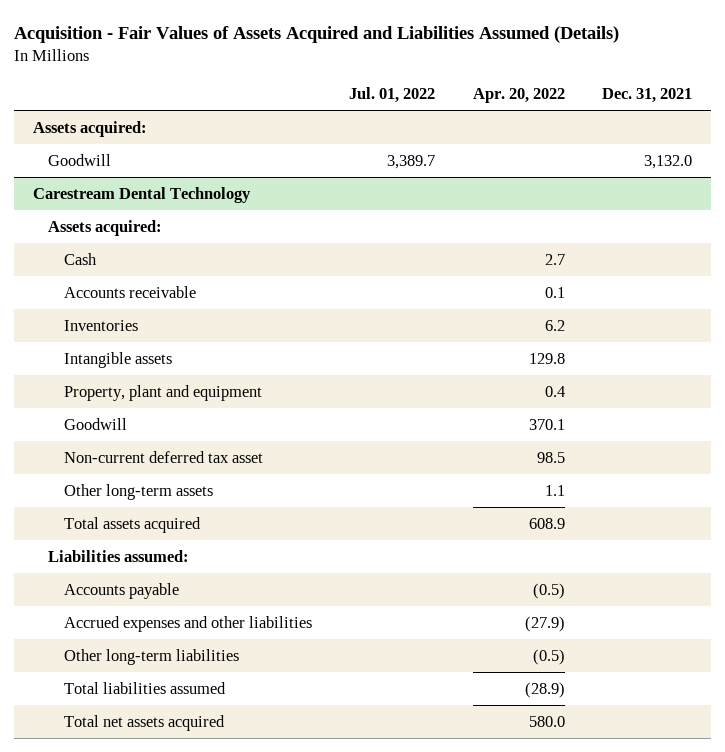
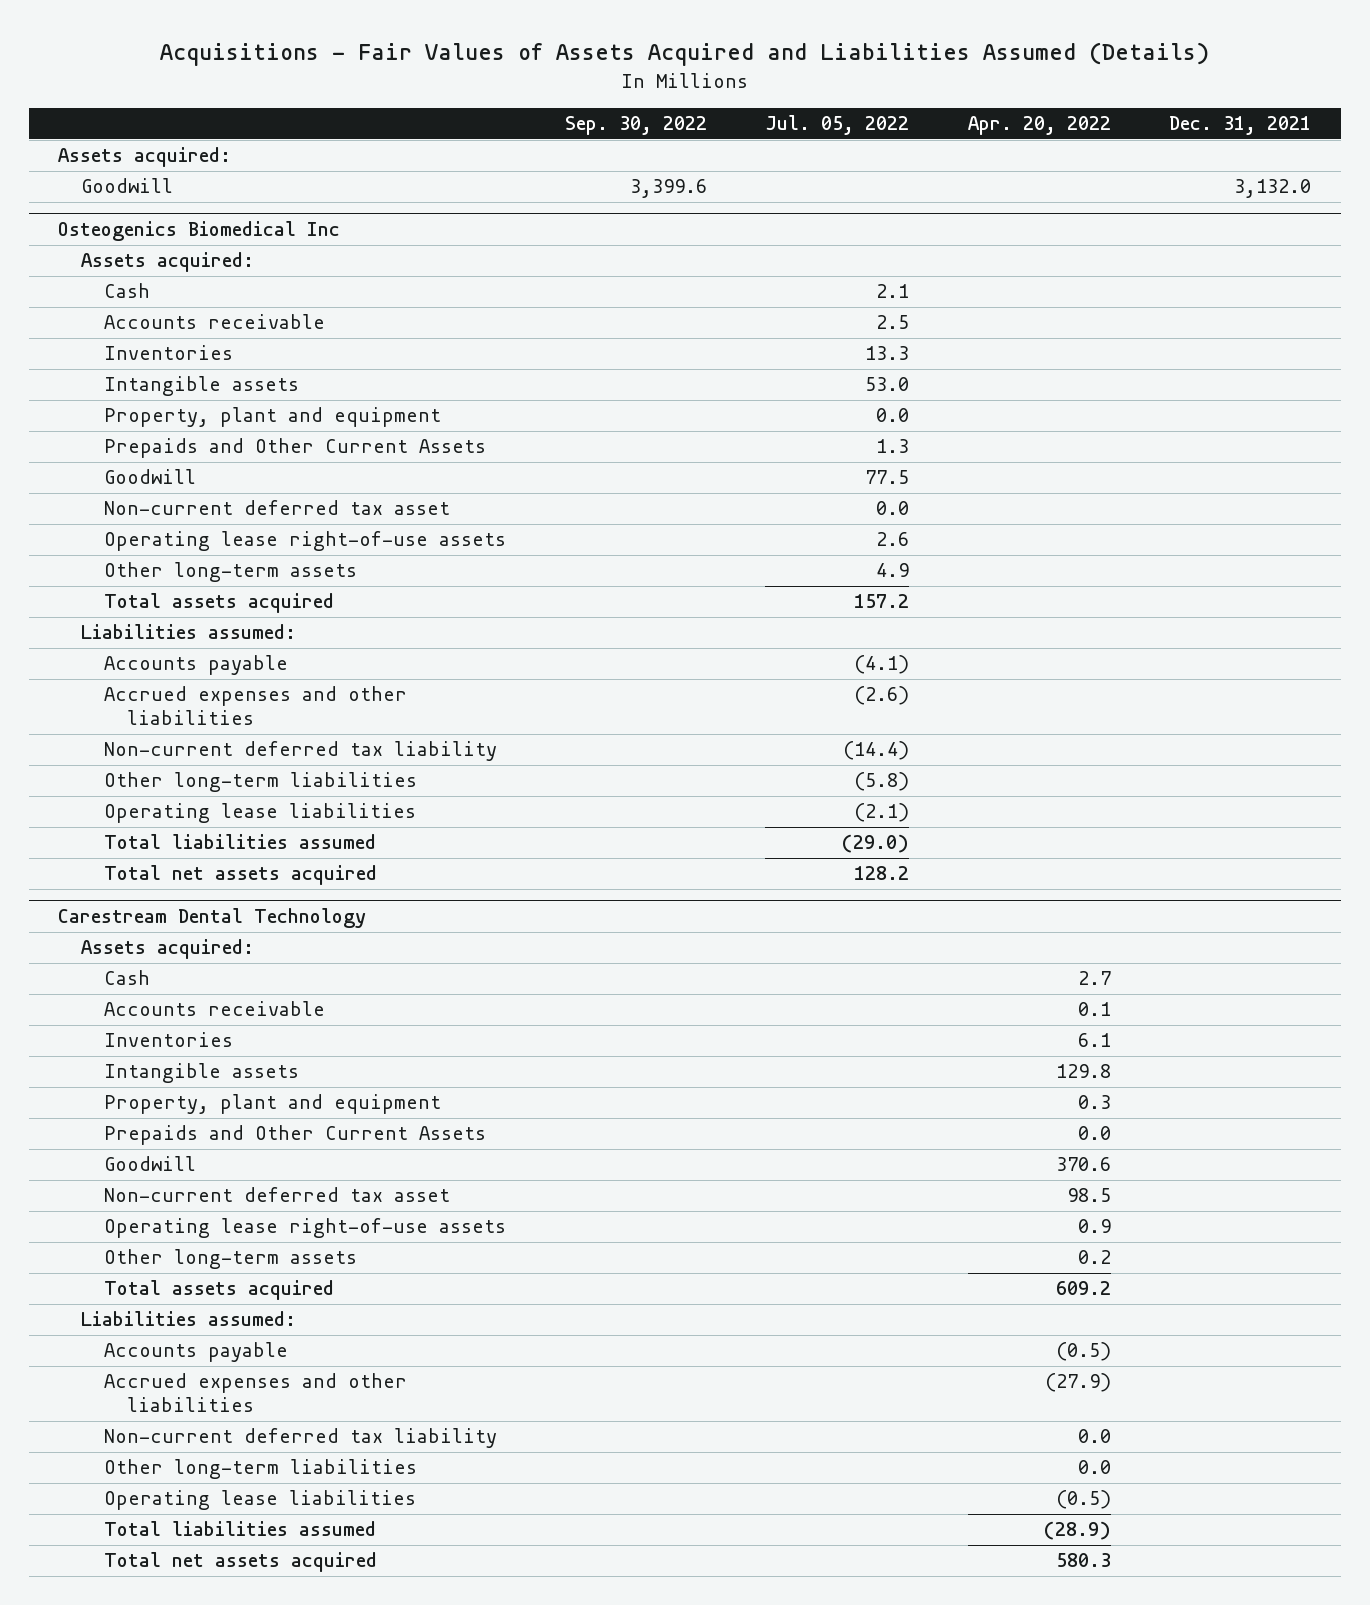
[13,26,619,44] Acquisition - Fair Values of Assets Acquired and Liabilities Assumed (Details) -> [159,42,1209,67] Acquisitions - Fair Values of Assets Acquired and Liabilities Assumed (Details)
[349,86,436,103] Jul. 01, 2022 -> none
none -> [564,116,707,136] Sep. 30, 2022
none -> [765,115,910,136] Jul. 05, 2022
none -> [58,221,341,242] Osteogenics Biomedical Inc
none -> [81,252,255,273] Assets acquired:
none -> [104,283,151,299] Cash
none -> [104,314,326,330] Accounts receivable
none -> [104,345,234,361] Inventories
none -> [104,376,300,397] Intangible assets
none -> [104,407,442,428] Property, plant and equipment
none -> [104,438,487,459] Prepaids and Other Current Assets
none -> [104,469,197,485] Goodwill
none -> [104,500,451,516] Non-current deferred tax asset
none -> [104,531,507,552] Operating lease right-of-use assets
none -> [104,562,358,583] Other long-term assets
none -> [104,593,335,614] Total assets acquired
none -> [81,624,297,640] Liabilities assumed:
none -> [104,655,289,676] Accounts payable
none -> [104,686,408,726] Accrued expenses and other liabilities
none -> [104,741,498,762] Non-current deferred tax liability
none -> [104,772,418,793] Other long-term liabilities
none -> [104,803,417,824] Operating lease liabilities
none -> [104,834,377,850] Total liabilities assumed
none -> [104,865,378,886] Total net assets acquired
[544,319,565,331] 6.2 -> [1077,1033,1111,1048] 6.1
[544,385,565,397] 0.4 -> [1077,1095,1111,1110] 0.3
none -> [104,1125,487,1146] Prepaids and Other Current Assets
[528,418,565,430] 370.1 -> [1055,1157,1111,1172] 370.6
none -> [104,1218,507,1239] Operating lease right-of-use assets
[544,484,565,496] 1.1 -> [1077,1250,1111,1265] 0.2
[528,517,565,529] 608.9 -> [1055,1281,1111,1296] 609.2
none -> [104,1428,498,1449] Non-current deferred tax liability
[532,648,565,665] (0.5) -> [1077,1460,1111,1475] 0.0
none -> [104,1490,417,1511] Operating lease liabilities
[528,715,565,727] 580.0 -> [1055,1553,1111,1568] 580.3

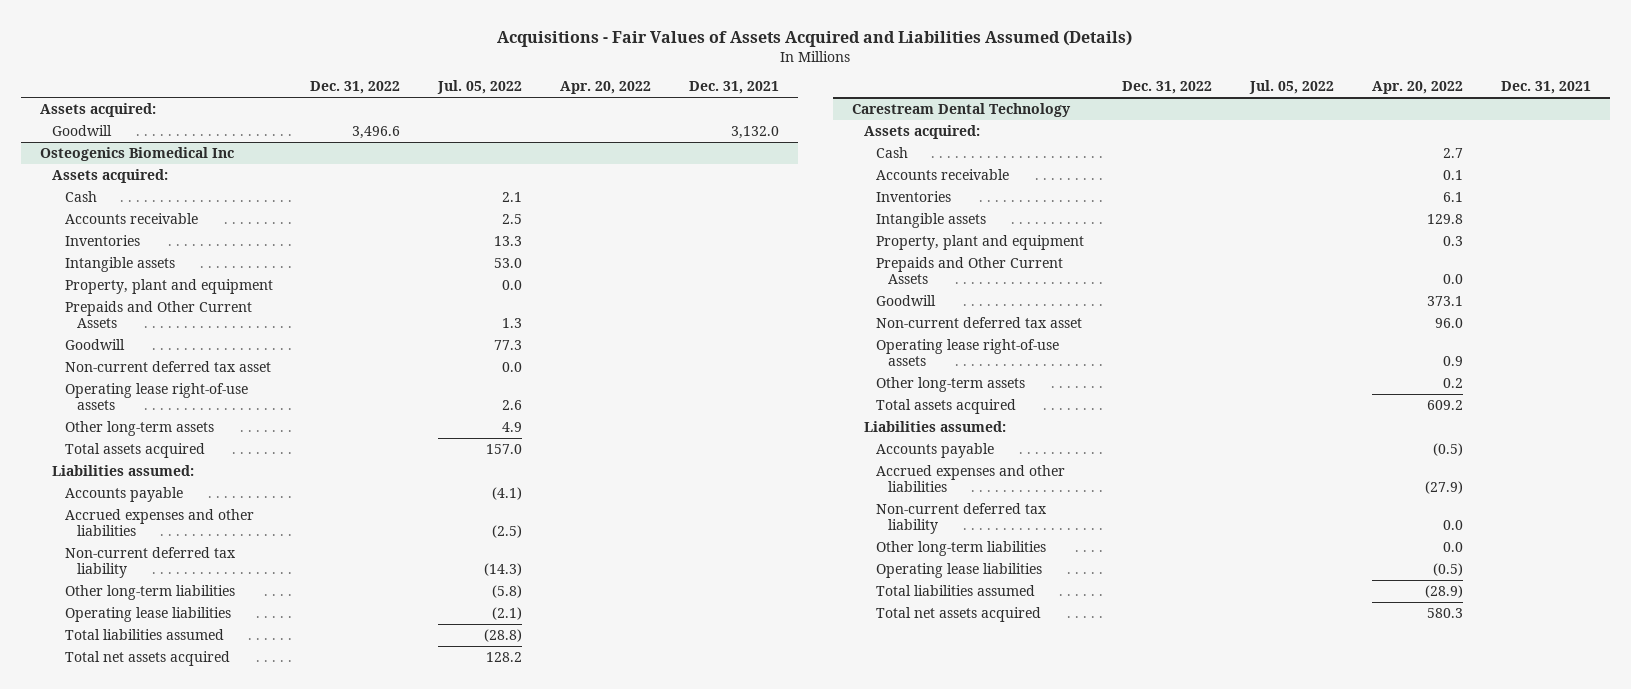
[564,116,707,136] Sep. 30, 2022 -> none
none -> [310,81,401,95] Dec. 31, 2022
[865,470,910,485] 77.5 -> [494,339,523,350] 77.3
[854,594,910,609] 157.2 -> [486,443,523,454] 157.0
[854,686,910,706] (2.6) -> [492,525,523,539] (2.5)
[843,741,910,761] (14.4) -> [484,563,523,577] (14.3)
[842,834,910,854] (29.0) -> [484,628,523,642] (28.8)
[1055,1157,1111,1172] 370.6 -> [1426,295,1463,306] 373.1
[1066,1188,1111,1203] 98.5 -> [1434,317,1463,328] 96.0

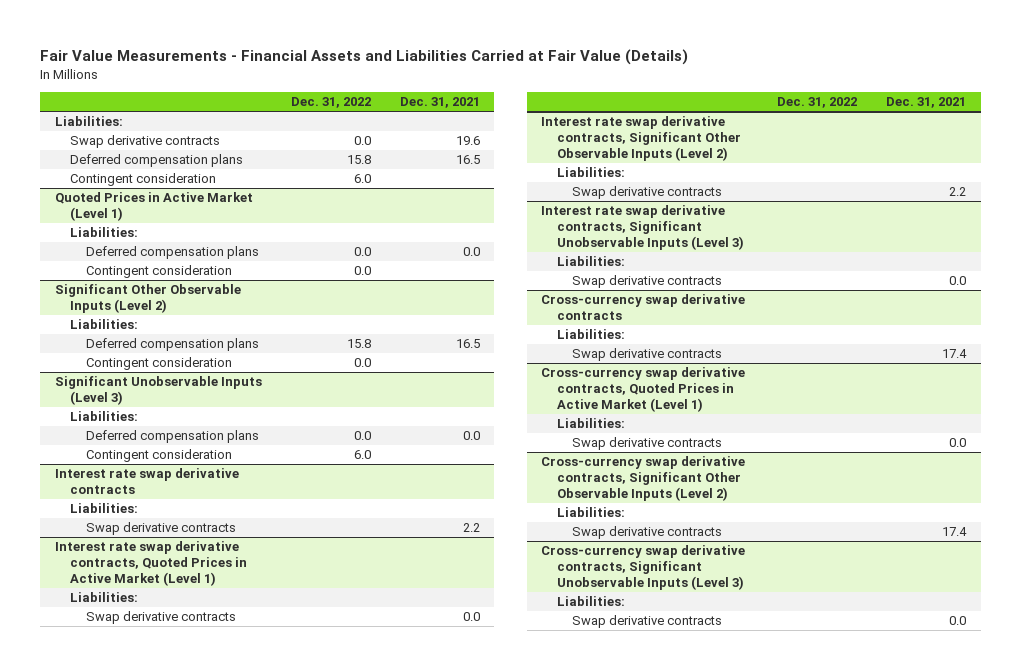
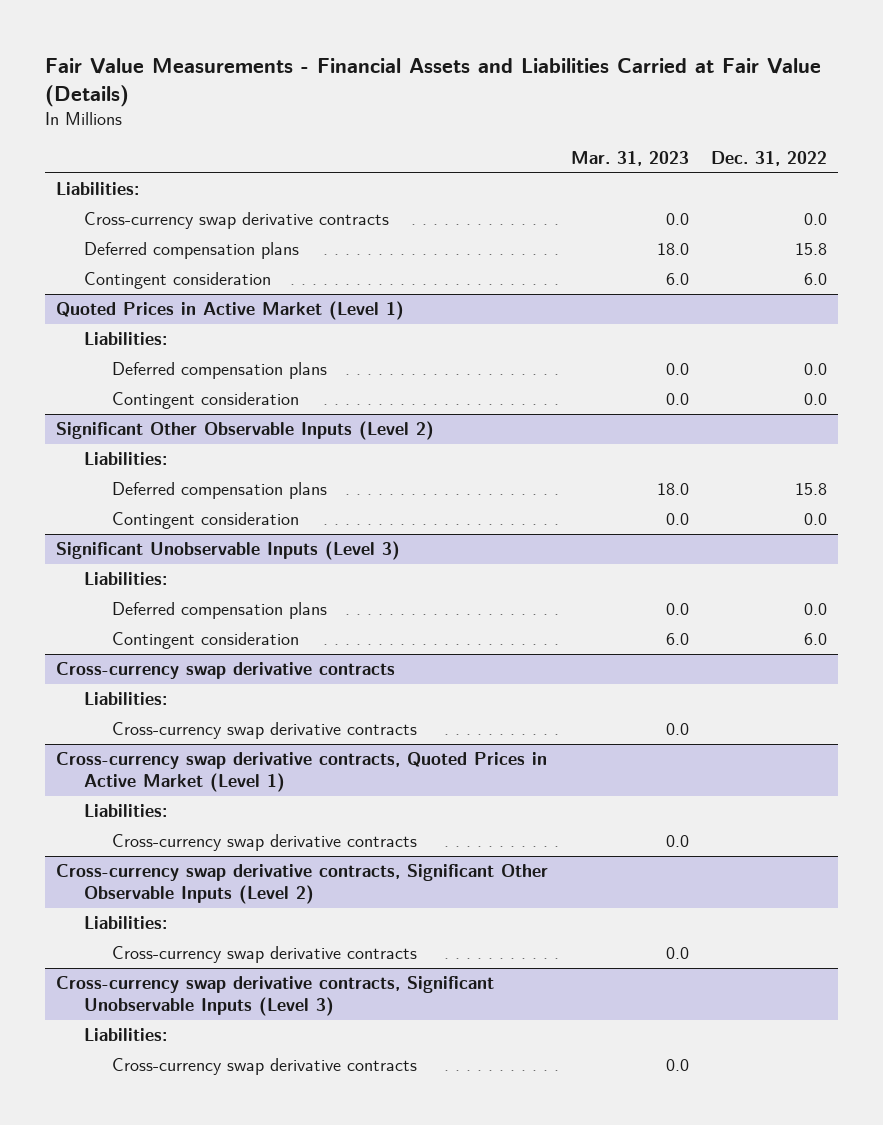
[399,97,480,109] Dec. 31, 2021 -> none
none -> [570,151,689,167] Mar. 31, 2023
[70,135,221,149] Swap derivative contracts -> [84,212,390,230] Cross-currency swap derivative contracts
[54,468,239,495] Interest rate swap derivative contracts -> none
[70,503,139,514] Liabilities: -> none
[85,522,236,536] Swap derivative contracts -> none
[54,541,248,587] Interest rate swap derivative contracts, Quoted Prices in Active Market (Level 1) -> none
[70,592,139,603] Liabilities: -> none
[85,611,236,625] Swap derivative contracts -> none
[541,116,741,162] Interest rate swap derivative contracts, Significant Other Observable Inputs (Level 2) -> none
[556,167,625,178] Liabilities: -> none
[572,186,723,200] Swap derivative contracts -> none
[541,205,744,251] Interest rate swap derivative contracts, Significant Unobservable Inputs (Level 3) -> none
[556,256,625,267] Liabilities: -> none
[572,275,723,289] Swap derivative contracts -> none
[572,348,723,362] Swap derivative contracts -> [112,722,418,740] Cross-currency swap derivative contracts
[572,437,723,451] Swap derivative contracts -> [112,834,418,852] Cross-currency swap derivative contracts
[572,526,723,540] Swap derivative contracts -> [112,946,418,964] Cross-currency swap derivative contracts
[572,615,723,629] Swap derivative contracts -> [112,1058,418,1076] Cross-currency swap derivative contracts

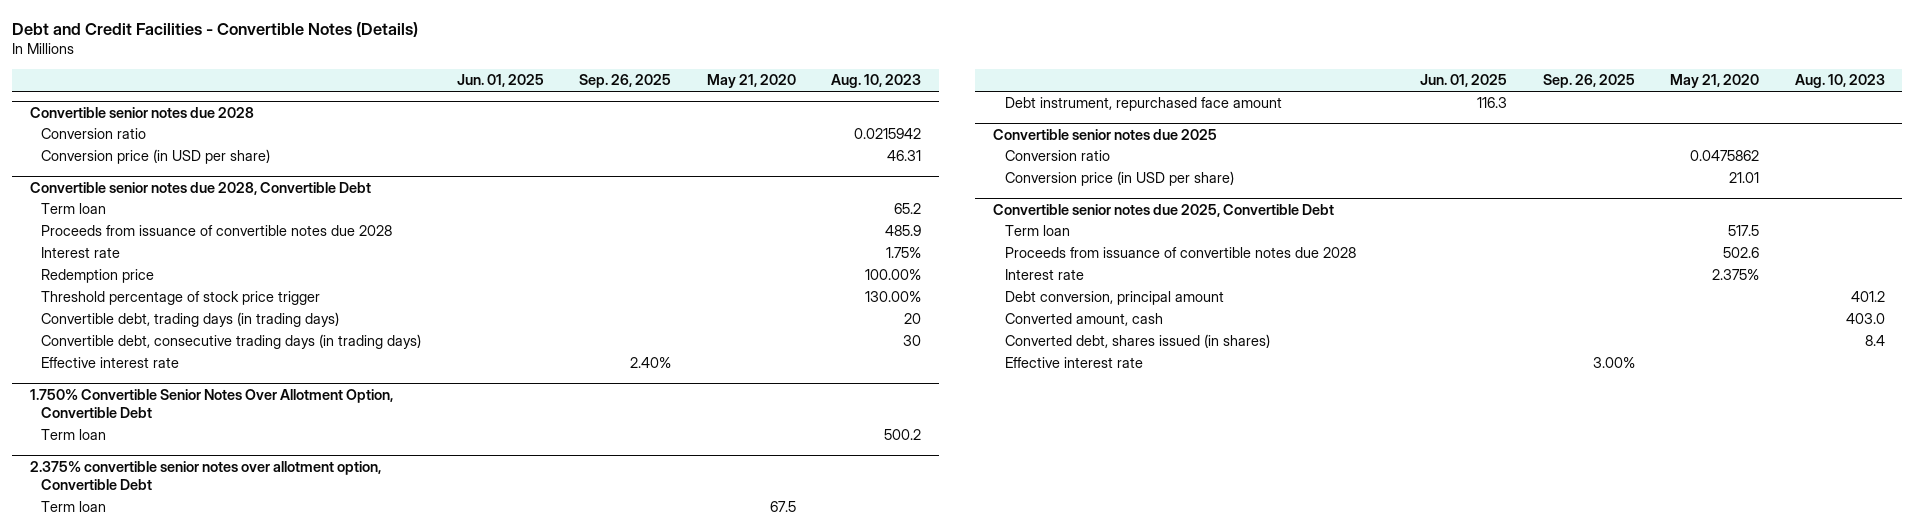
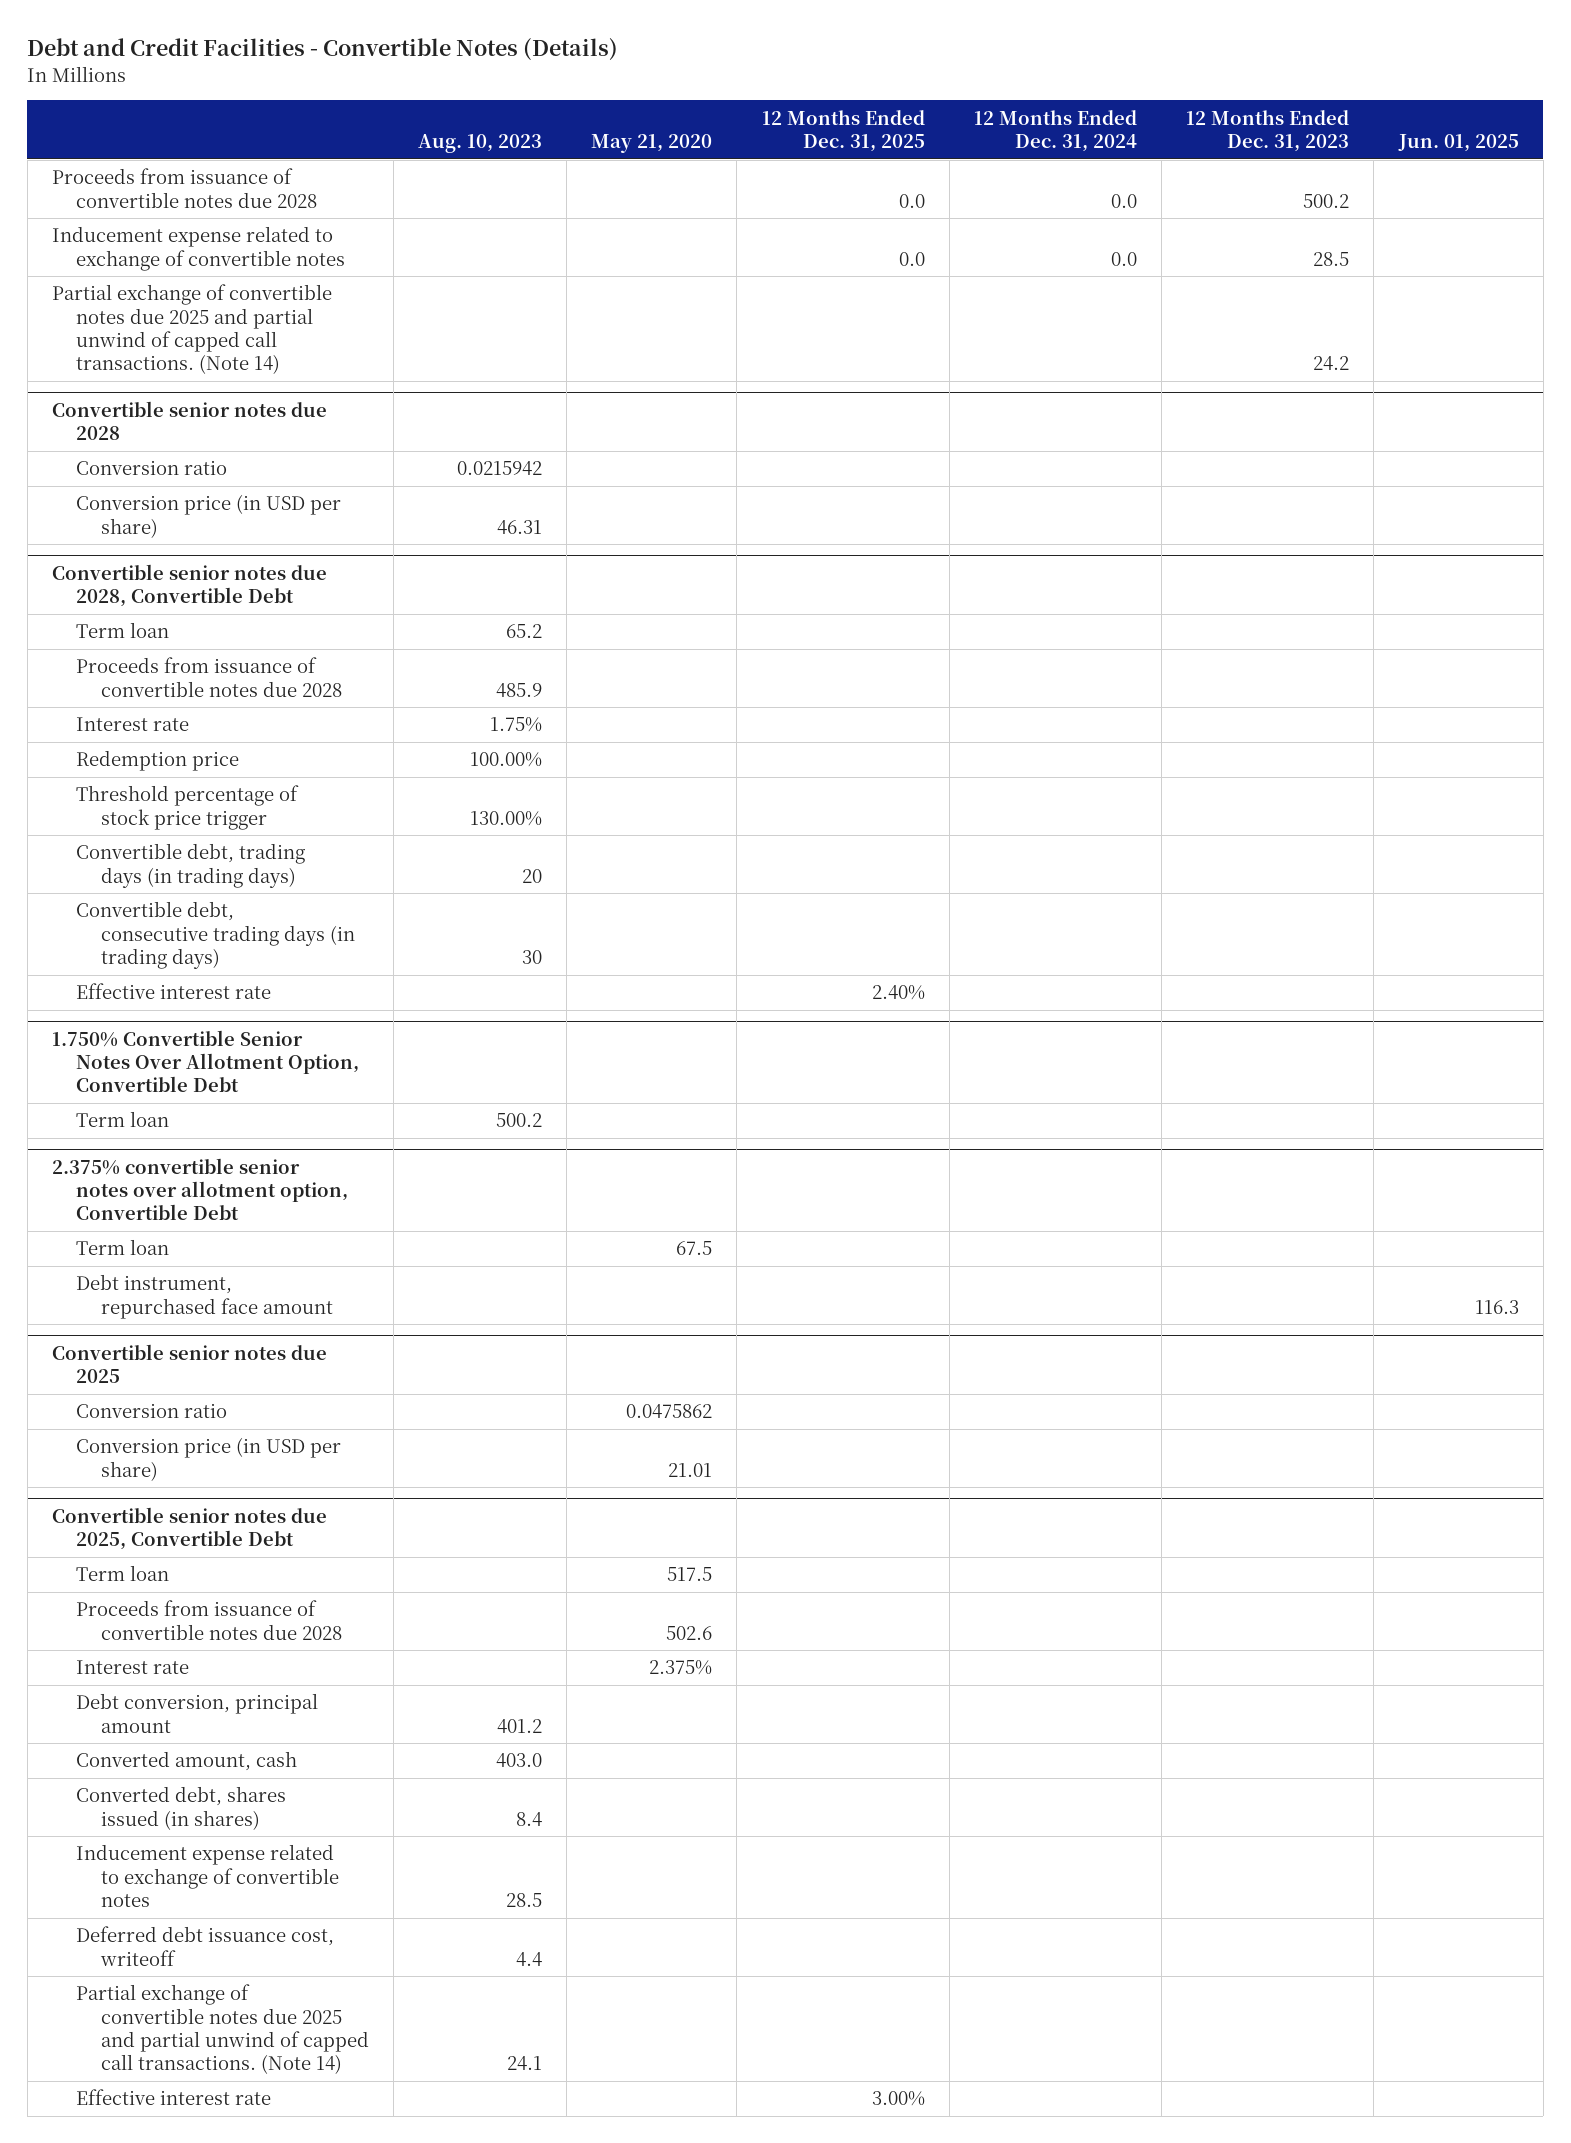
[579,74,672,89] Sep. 26, 2025 -> none
none -> [761,109,925,152] 12 Months Ended Dec. 31, 2025
none -> [973,109,1137,152] 12 Months Ended Dec. 31, 2024
none -> [1186,109,1350,152] 12 Months Ended Dec. 31, 2023
none -> [52,168,318,208] Proceeds from issuance of convertible notes due 2028
none -> [52,226,346,271] Inducement expense related to exchange of convertible notes
none -> [52,284,333,375] Partial exchange of convertible notes due 2025 and partial unwind of capped call transactions. (Note 14)
none -> [76,1844,339,1907] Inducement expense related to exchange of convertible notes
none -> [76,1926,335,1966] Deferred debt issuance cost, writeoff
none -> [76,1984,369,2075] Partial exchange of convertible notes due 2025 and partial unwind of capped call transactions. (Note 14)

